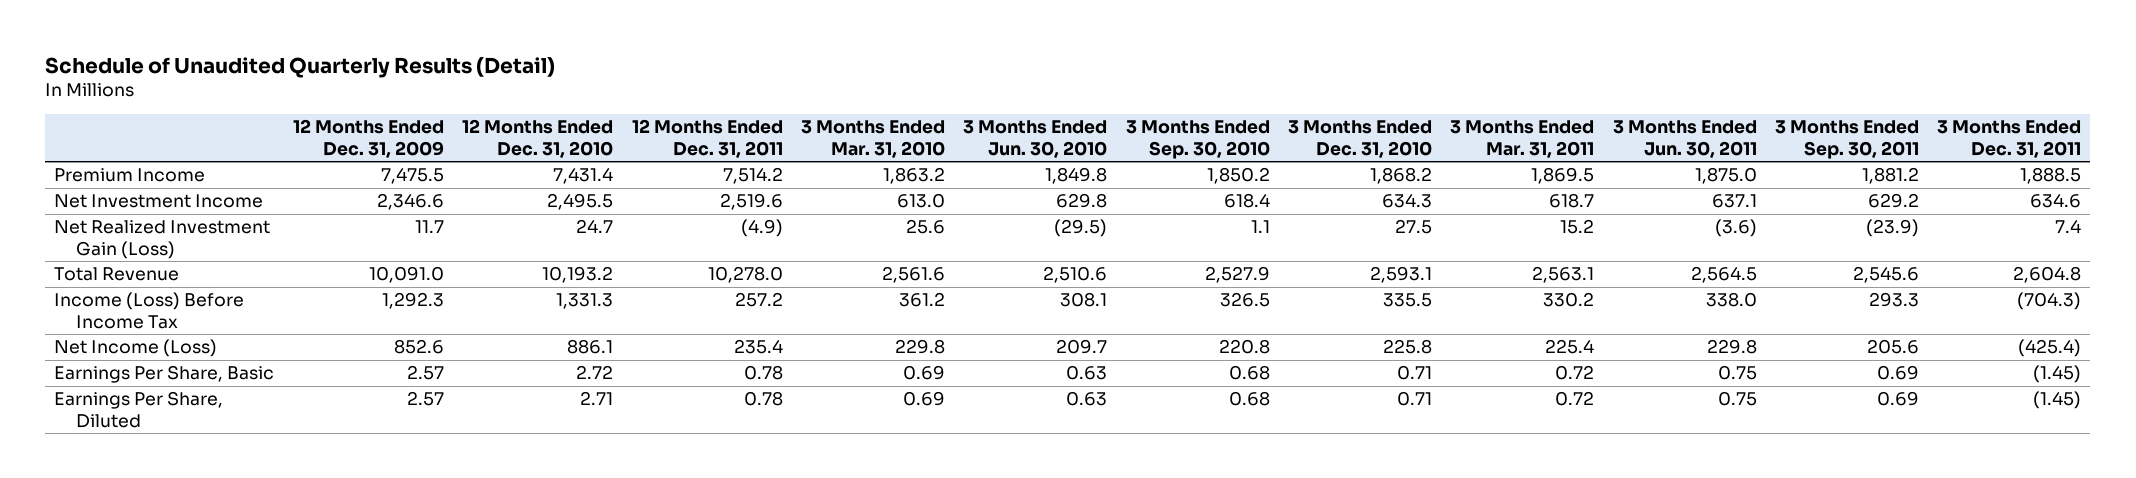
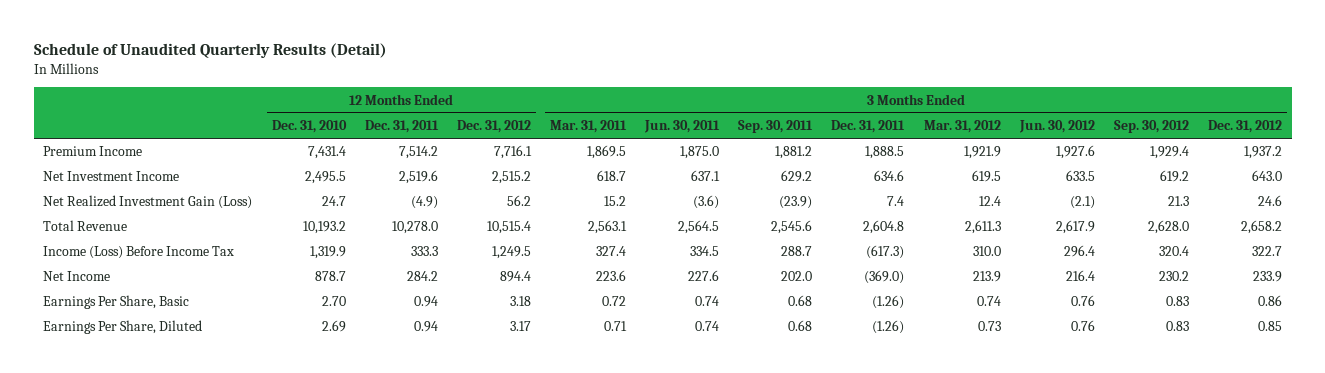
[292,119,444,158] 12 Months Ended Dec. 31, 2009 -> none
[800,120,945,158] 3 Months Ended Mar. 31, 2010 -> none
[963,120,1108,158] 3 Months Ended Jun. 30, 2010 -> none
[1125,120,1270,159] 3 Months Ended Sep. 30, 2010 -> none
[1287,120,1432,158] 3 Months Ended Dec. 31, 2010 -> none
none -> [456,120,531,134] Dec. 31, 2012
none -> [923,120,1001,134] Mar. 31, 2012
none -> [1018,120,1095,134] Jun. 30, 2012
none -> [1113,120,1189,134] Sep. 30, 2012
none -> [1207,120,1282,134] Dec. 31, 2012
[556,293,614,310] 1,331.3 -> [309,246,346,260] 1,319.9
[734,292,783,308] 257.2 -> [410,246,438,257] 333.3
[1543,292,1595,308] 330.2 -> [595,246,626,257] 327.4
[1705,292,1757,308] 338.0 -> [690,246,720,257] 334.5
[1868,292,1919,308] 293.3 -> [781,246,813,257] 288.7
[2017,292,2082,311] (704.3) -> [866,245,905,260] (617.3)
[54,339,218,358] Net Income (Loss) -> [43,271,111,282] Net Income
[567,339,614,355] 886.1 -> [314,271,346,282] 878.7
[733,339,783,355] 235.4 -> [406,271,438,282] 284.2
[1545,339,1595,355] 225.4 -> [595,270,626,282] 223.6
[1706,339,1757,355] 229.8 -> [688,270,720,282] 227.6
[1866,339,1919,355] 205.6 -> [781,271,813,282] 202.0
[2018,339,2082,358] (425.4) -> [864,270,905,285] (369.0)
[576,365,614,380] 2.72 -> [321,296,346,307] 2.70
[743,365,783,381] 0.78 -> [413,296,438,308] 0.94
[1717,365,1757,381] 0.75 -> [695,296,720,307] 0.74
[1876,365,1919,381] 0.69 -> [788,295,813,307] 0.68
[2033,365,2082,384] (1.45) -> [872,295,905,310] (1.26)
[580,391,614,406] 2.71 -> [321,320,346,333] 2.69
[743,391,783,407] 0.78 -> [413,321,438,333] 0.94
[1555,391,1595,407] 0.72 -> [603,321,627,332] 0.71
[1717,391,1757,407] 0.75 -> [695,321,720,332] 0.74
[1876,391,1919,407] 0.69 -> [788,320,813,332] 0.68
[2033,391,2082,410] (1.45) -> [872,320,905,335] (1.26)

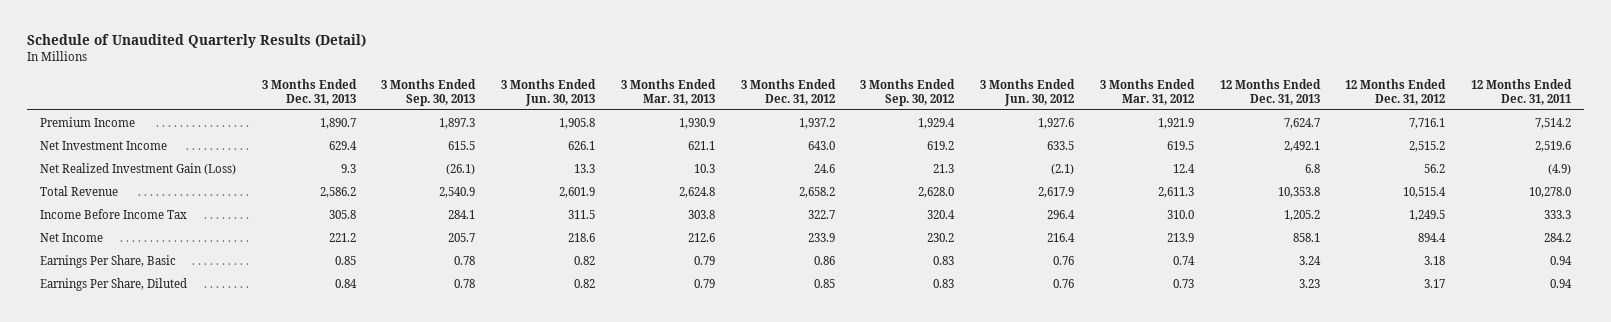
[271,120,347,134] Dec. 31, 2010 -> none
[549,120,627,134] Mar. 31, 2011 -> none
[644,120,721,134] Jun. 30, 2011 -> none
[738,120,814,134] Sep. 30, 2011 -> none
[831,120,906,134] Dec. 31, 2011 -> none
none -> [261,78,357,105] 3 Months Ended Dec. 31, 2013
none -> [381,78,477,106] 3 Months Ended Sep. 30, 2013
none -> [501,78,597,106] 3 Months Ended Jun. 30, 2013
none -> [620,78,716,105] 3 Months Ended Mar. 31, 2013
none -> [1219,78,1321,105] 12 Months Ended Dec. 31, 2013
[43,246,235,260] Income (Loss) Before Income Tax -> [39,208,187,219] Income Before Income Tax

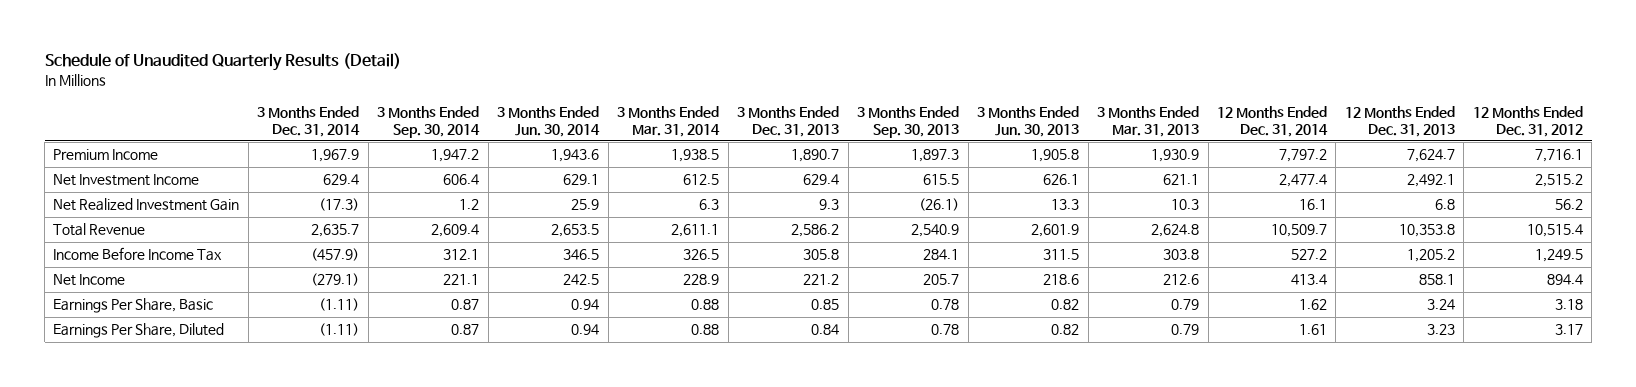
[740,78,836,105] 3 Months Ended Dec. 31, 2012 -> none
[860,78,956,106] 3 Months Ended Sep. 30, 2012 -> none
[980,78,1076,106] 3 Months Ended Jun. 30, 2012 -> none
[1099,78,1195,105] 3 Months Ended Mar. 31, 2012 -> none
[1471,78,1573,105] 12 Months Ended Dec. 31, 2011 -> none
none -> [257,105,361,137] 3 Months Ended Dec. 31, 2014
none -> [377,105,481,138] 3 Months Ended Sep. 30, 2014
none -> [497,105,601,137] 3 Months Ended Jun. 30, 2014
none -> [617,105,721,137] 3 Months Ended Mar. 31, 2014
none -> [1216,105,1328,137] 12 Months Ended Dec. 31, 2014
[39,162,236,175] Net Realized Investment Gain (Loss) -> [53,198,240,212] Net Realized Investment Gain

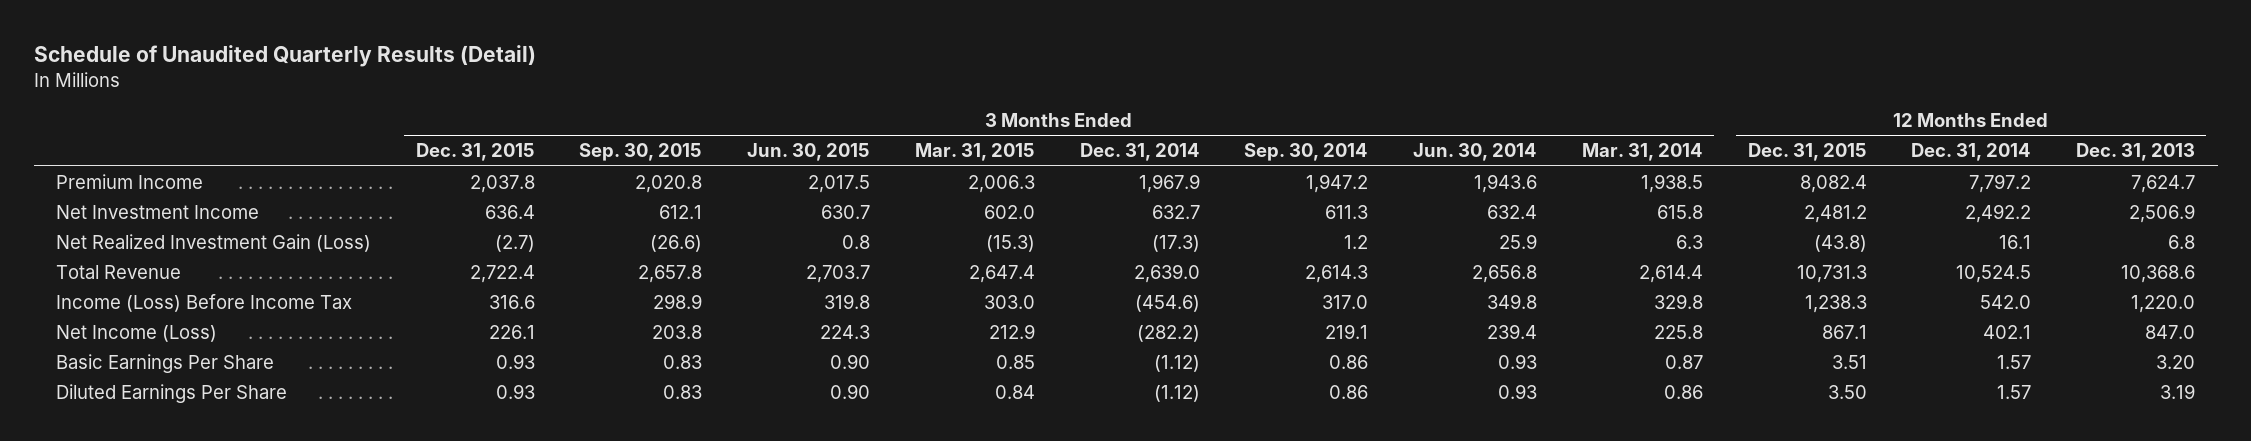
[737,105,840,137] 3 Months Ended Dec. 31, 2013 -> none
[857,105,960,138] 3 Months Ended Sep. 30, 2013 -> none
[977,105,1080,137] 3 Months Ended Jun. 30, 2013 -> none
[1097,105,1200,137] 3 Months Ended Mar. 31, 2013 -> none
[1472,105,1583,137] 12 Months Ended Dec. 31, 2012 -> none
none -> [415,143,535,162] Dec. 31, 2015
none -> [579,143,703,162] Sep. 30, 2015
none -> [747,143,871,162] Jun. 30, 2015
none -> [914,143,1035,162] Mar. 31, 2015
none -> [1747,143,1867,162] Dec. 31, 2015
[323,174,360,186] 629.4 -> [1151,204,1200,219] 632.7
[443,174,480,186] 606.4 -> [1325,204,1369,219] 611.3
[563,174,600,186] 629.1 -> [1487,204,1538,219] 632.4
[683,174,720,186] 612.5 -> [1656,204,1703,219] 615.8
[1278,174,1327,188] 2,477.4 -> [1965,203,2032,223] 2,492.2
[1406,174,1455,188] 2,492.1 -> [2129,203,2196,223] 2,506.9
[53,198,240,212] Net Realized Investment Gain -> [55,233,371,252] Net Realized Investment Gain (Loss)
[311,224,360,238] 2,635.7 -> [1133,263,1200,283] 2,639.0
[431,224,480,238] 2,609.4 -> [1305,264,1369,283] 2,614.3
[551,224,600,238] 2,653.5 -> [1472,264,1538,283] 2,656.8
[671,224,720,238] 2,611.1 -> [1638,264,1703,283] 2,614.4
[1270,224,1327,238] 10,509.7 -> [1956,264,2032,283] 10,524.5
[1398,224,1455,238] 10,353.8 -> [2121,264,2196,283] 10,368.6
[53,247,223,262] Income Before Income Tax -> [55,293,352,312] Income (Loss) Before Income Tax
[311,248,360,262] (457.9) -> [1134,294,1200,312] (454.6)
[443,249,480,261] 312.1 -> [1322,294,1369,309] 317.0
[563,249,600,261] 346.5 -> [1487,293,1538,309] 349.8
[683,249,720,261] 326.5 -> [1653,293,1703,309] 329.8
[1290,249,1327,261] 527.2 -> [1980,294,2032,309] 542.0
[1406,249,1455,263] 1,205.2 -> [2131,294,2196,313] 1,220.0
[53,274,126,287] Net Income -> [55,324,217,342] Net Income (Loss)
[311,273,360,287] (279.1) -> [1136,324,1200,342] (282.2)
[443,274,480,286] 221.1 -> [1325,323,1369,339] 219.1
[563,274,600,286] 242.5 -> [1487,323,1538,339] 239.4
[683,274,720,286] 228.9 -> [1653,324,1703,339] 225.8
[1290,274,1327,286] 413.4 -> [1983,324,2032,339] 402.1
[1418,274,1455,286] 858.1 -> [2145,324,2196,339] 847.0
[53,298,214,314] Earnings Per Share, Basic -> [55,353,274,373] Basic Earnings Per Share
[319,298,360,312] (1.11) -> [1153,354,1200,372] (1.12)
[451,299,480,311] 0.87 -> [1329,354,1369,369] 0.86
[571,299,600,311] 0.94 -> [1498,353,1538,369] 0.93
[691,299,720,311] 0.88 -> [1664,354,1703,369] 0.87
[1298,299,1327,311] 1.62 -> [1997,354,2032,369] 1.57
[1426,299,1455,311] 3.24 -> [2156,354,2196,369] 3.20
[53,323,225,339] Earnings Per Share, Diluted -> [55,383,287,403] Diluted Earnings Per Share
[319,323,360,337] (1.11) -> [1153,384,1200,402] (1.12)
[451,324,480,336] 0.87 -> [1329,384,1369,399] 0.86
[571,324,600,336] 0.94 -> [1498,383,1538,399] 0.93
[691,324,720,336] 0.88 -> [1663,384,1703,399] 0.86
[1298,324,1327,336] 1.61 -> [1997,384,2032,399] 1.57
[1426,324,1455,336] 3.23 -> [2160,383,2196,399] 3.19

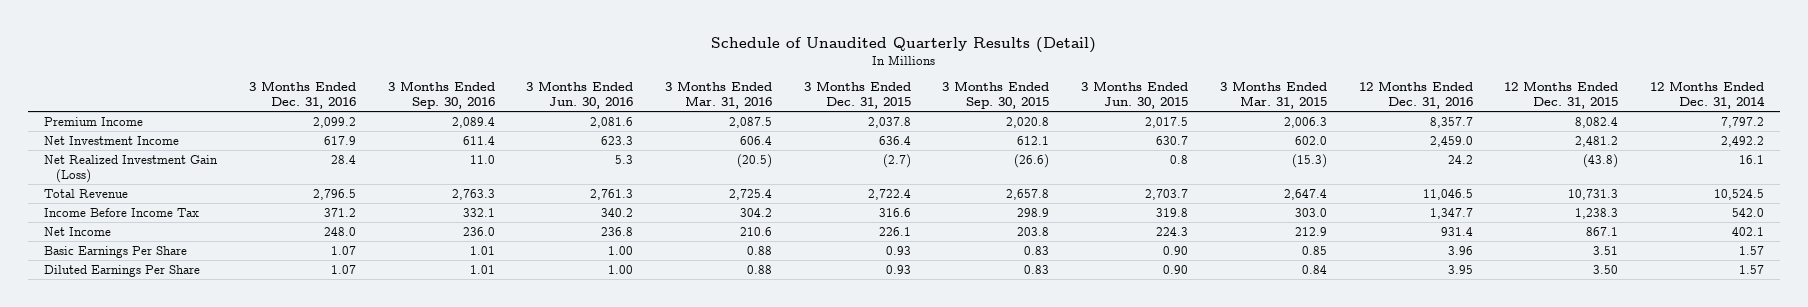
[1079,143,1200,162] Dec. 31, 2014 -> none
[1244,143,1369,162] Sep. 30, 2014 -> none
[1413,143,1538,162] Jun. 30, 2014 -> none
[1581,143,1703,162] Mar. 31, 2014 -> none
[2076,143,2196,162] Dec. 31, 2013 -> none
none -> [248,80,356,110] 3 Months Ended Dec. 31, 2016
none -> [387,80,495,110] 3 Months Ended Sep. 30, 2016
none -> [526,80,634,110] 3 Months Ended Jun. 30, 2016
none -> [665,80,773,110] 3 Months Ended Mar. 31, 2016
none -> [1358,80,1473,110] 12 Months Ended Dec. 31, 2016
[55,293,352,312] Income (Loss) Before Income Tax -> [44,207,200,217] Income Before Income Tax
[55,324,217,342] Net Income (Loss) -> [44,226,112,236] Net Income

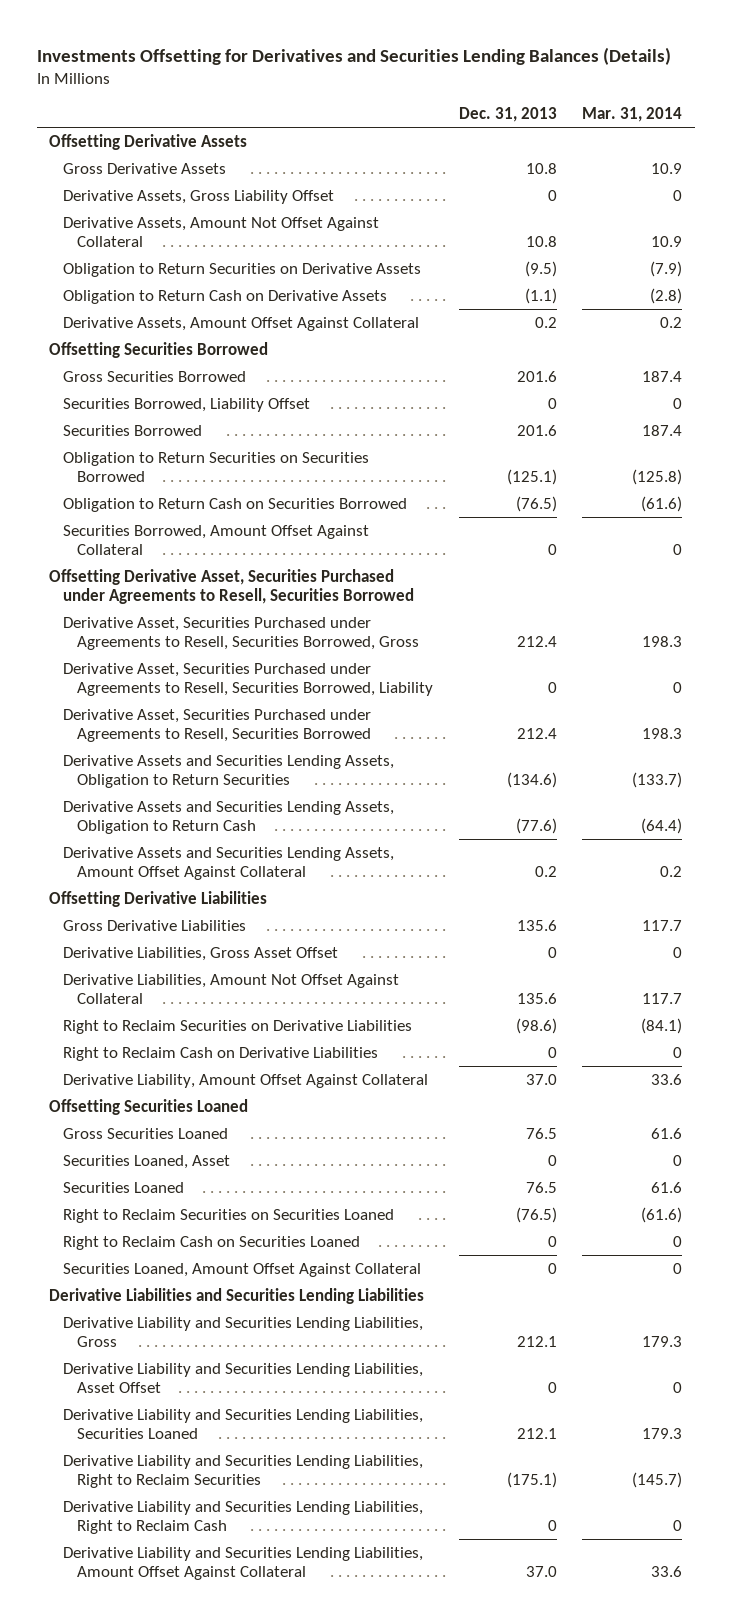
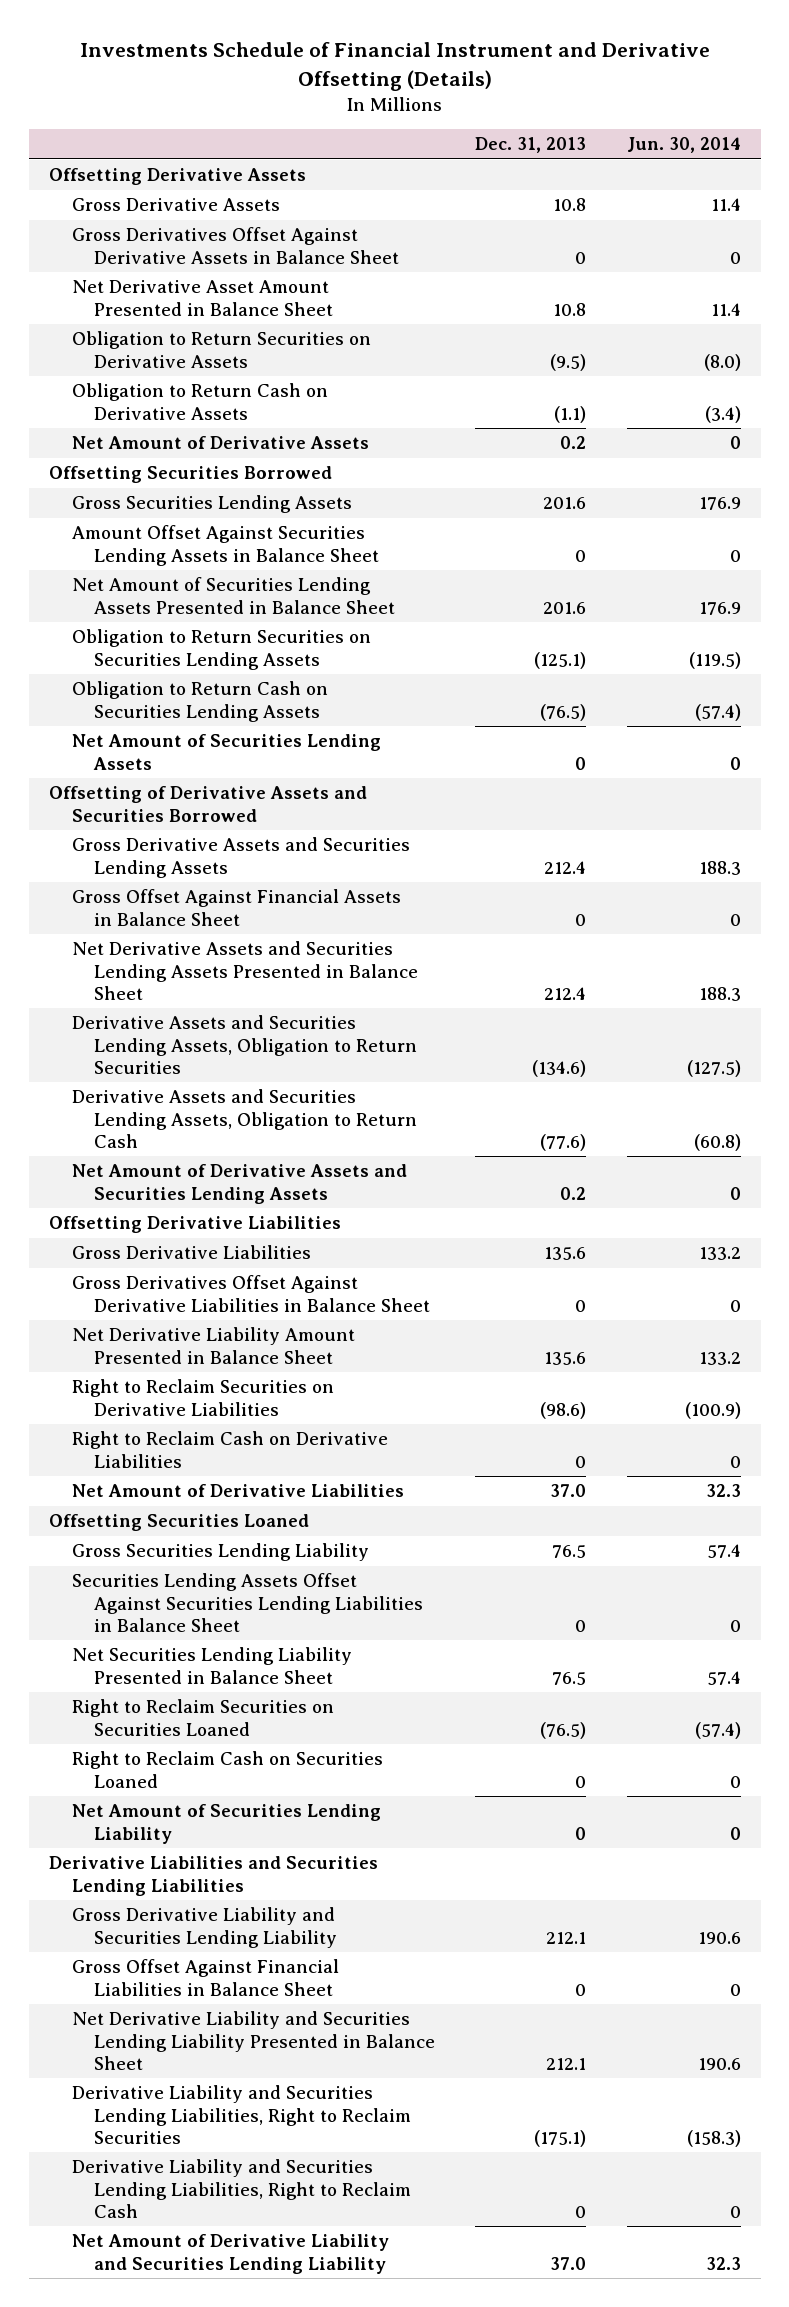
[36,47,671,66] Investments Offsetting for Derivatives and Securities Lending Balances (Details) -> [79,42,710,91] Investments Schedule of Financial Instrument and Derivative Offsetting (Details)
[582,107,683,123] Mar. 31, 2014 -> none
none -> [626,137,741,154] Jun. 30, 2014
[63,189,335,204] Derivative Assets, Gross Liability Offset -> [71,227,400,264] Gross Derivatives Offset Against Derivative Assets in Balance Sheet
[63,216,380,247] Derivative Assets, Amount Not Offset Against Collateral -> [71,280,334,316] Net Derivative Asset Amount Presented in Balance Sheet
[63,316,420,331] Derivative Assets, Amount Offset Against Collateral -> [71,436,369,450] Net Amount of Derivative Assets
[63,370,247,382] Gross Securities Borrowed -> [71,495,352,514] Gross Securities Lending Assets
[63,397,311,412] Securities Borrowed, Liability Offset -> [71,525,380,566] Amount Offset Against Securities Lending Assets in Balance Sheet
[63,424,203,436] Securities Borrowed -> [71,577,396,614] Net Amount of Securities Lending Assets Presented in Balance Sheet
[63,451,370,482] Obligation to Return Securities on Securities Borrowed -> [71,629,371,670] Obligation to Return Securities on Securities Lending Assets
[63,497,408,512] Obligation to Return Cash on Securities Borrowed -> [71,681,328,722] Obligation to Return Cash on Securities Lending Assets
[63,524,370,555] Securities Borrowed, Amount Offset Against Collateral -> [71,734,381,770] Net Amount of Securities Lending Assets
[49,568,415,604] Offsetting Derivative Asset, Securities Purchased under Agreements to Resell, Securities Borrowed -> [48,786,367,822] Offsetting of Derivative Assets and Securities Borrowed
[63,616,420,650] Derivative Asset, Securities Purchased under Agreements to Resell, Securities Borrowed, Gross -> [71,837,410,878] Gross Derivative Assets and Securities Lending Assets
[63,662,434,696] Derivative Asset, Securities Purchased under Agreements to Resell, Securities Borrowed, Liability -> [71,889,401,926] Gross Offset Against Financial Assets in Balance Sheet
[63,708,372,742] Derivative Asset, Securities Purchased under Agreements to Resell, Securities Borrowed -> [71,941,419,1000] Net Derivative Assets and Securities Lending Assets Presented in Balance Sheet
[63,846,395,880] Derivative Assets and Securities Lending Assets, Amount Offset Against Collateral -> [71,1164,407,1204] Net Amount of Derivative Assets and Securities Lending Assets
[63,946,339,961] Derivative Liabilities, Gross Asset Offset -> [71,1275,431,1312] Gross Derivatives Offset Against Derivative Liabilities in Balance Sheet
[63,973,400,1004] Derivative Liabilities, Amount Not Offset Against Collateral -> [71,1327,355,1364] Net Derivative Liability Amount Presented in Balance Sheet
[63,1073,429,1088] Derivative Liability, Amount Offset Against Collateral -> [71,1484,404,1498] Net Amount of Derivative Liabilities
[63,1127,229,1139] Gross Securities Loaned -> [71,1543,369,1562] Gross Securities Lending Liability
[63,1154,231,1169] Securities Loaned, Asset -> [71,1573,424,1632] Securities Lending Assets Offset Against Securities Lending Liabilities in Balance Sheet
[63,1181,185,1193] Securities Loaned -> [71,1647,352,1684] Net Securities Lending Liability Presented in Balance Sheet
[63,1262,422,1277] Securities Loaned, Amount Offset Against Collateral -> [71,1804,381,1844] Net Amount of Securities Lending Liability
[63,1316,424,1347] Derivative Liability and Securities Lending Liabilities, Gross -> [71,1907,338,1948] Gross Derivative Liability and Securities Lending Liability
[63,1362,424,1393] Derivative Liability and Securities Lending Liabilities, Asset Offset -> [71,1959,339,1996] Gross Offset Against Financial Liabilities in Balance Sheet
[63,1408,424,1439] Derivative Liability and Securities Lending Liabilities, Securities Loaned -> [71,2011,436,2070] Net Derivative Liability and Securities Lending Liability Presented in Balance Sheet
[63,1546,424,1580] Derivative Liability and Securities Lending Liabilities, Amount Offset Against Collateral -> [71,2234,389,2274] Net Amount of Derivative Liability and Securities Lending Liability

